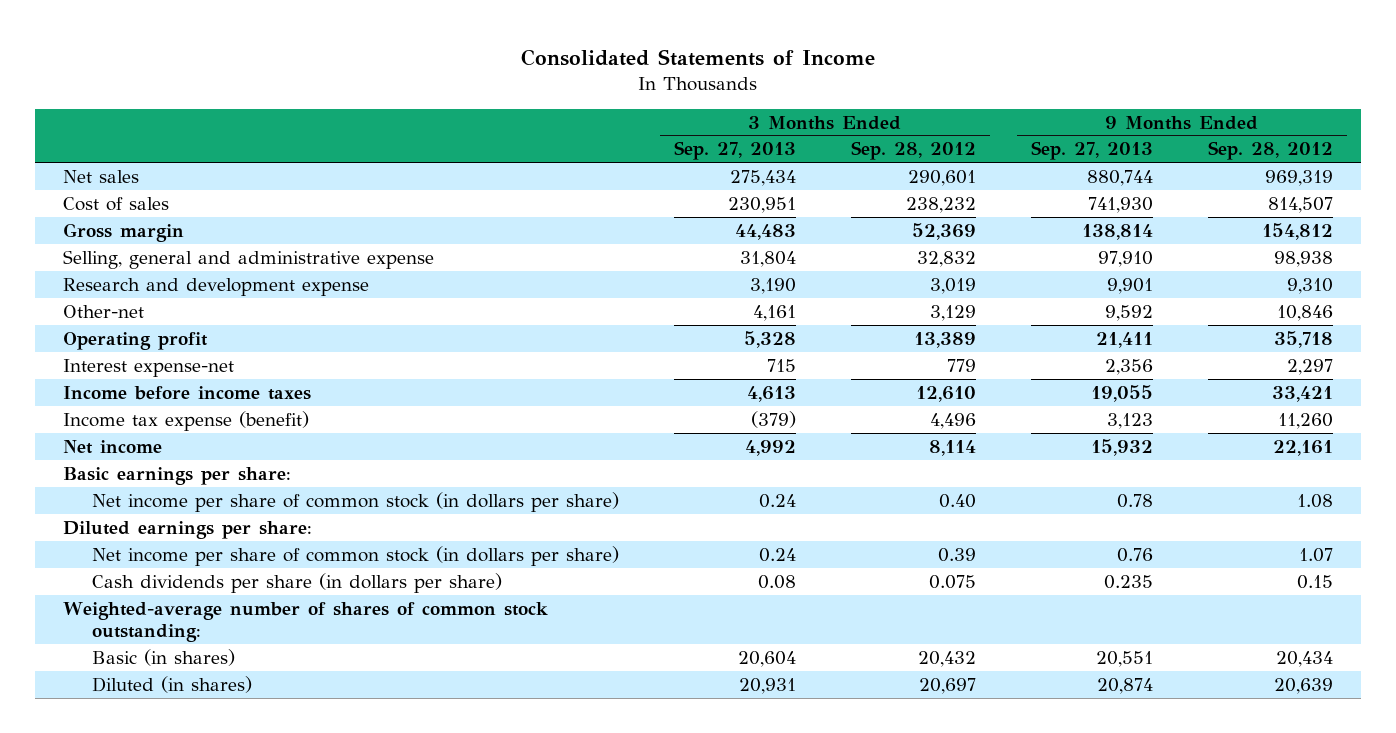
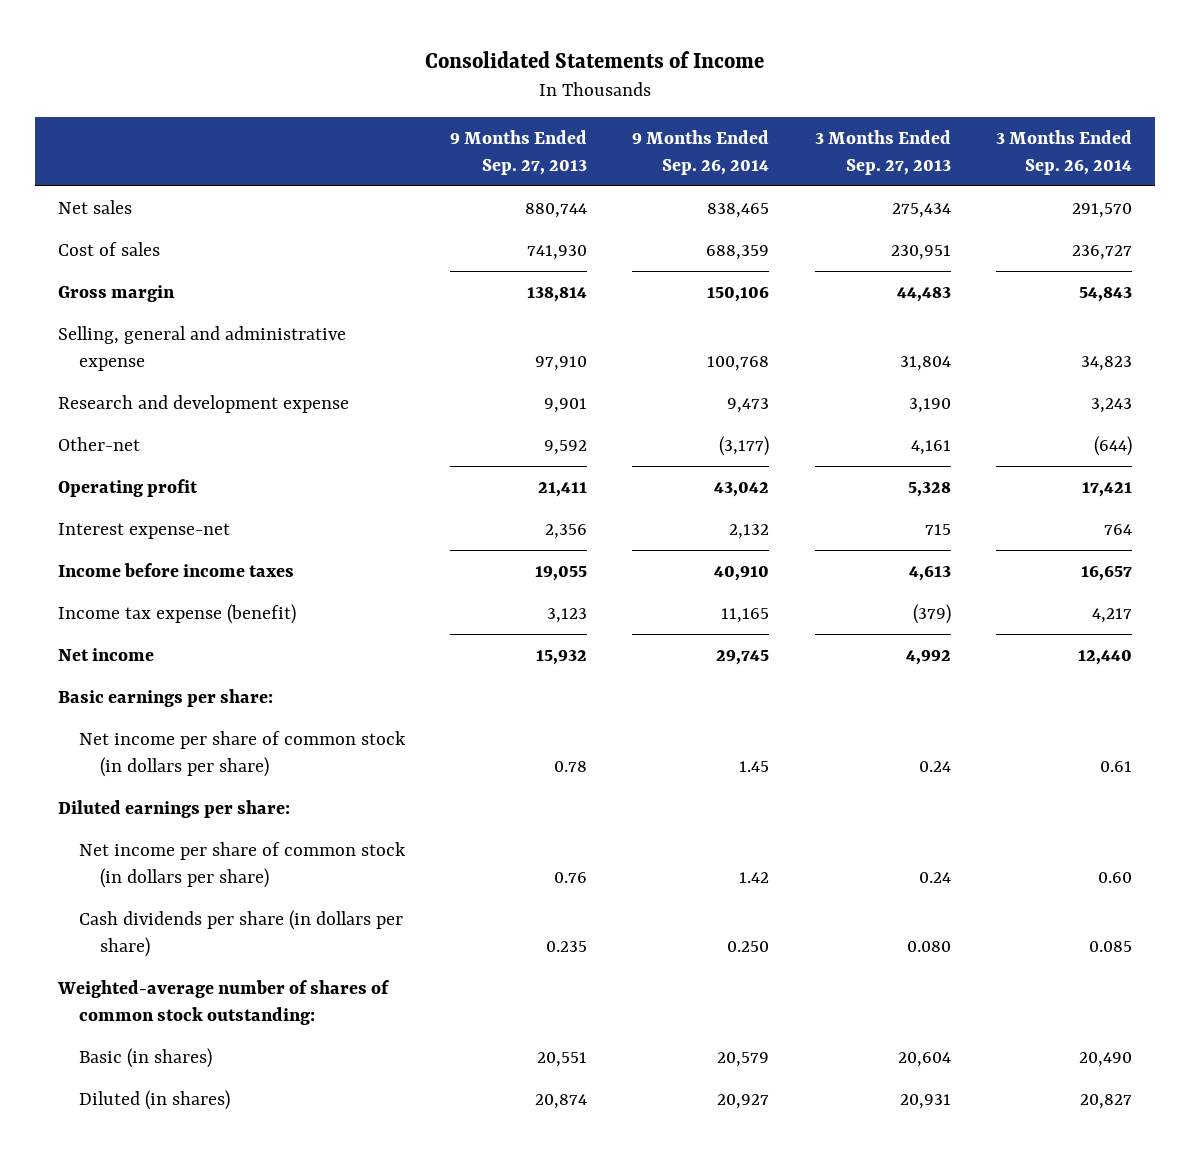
[851,141,977,161] Sep. 28, 2012 -> none
[1208,141,1334,161] Sep. 28, 2012 -> none
none -> [632,130,770,175] 9 Months Ended Sep. 26, 2014
none -> [996,130,1133,175] 3 Months Ended Sep. 26, 2014
[758,574,797,589] 0.08 -> [906,940,951,952] 0.080

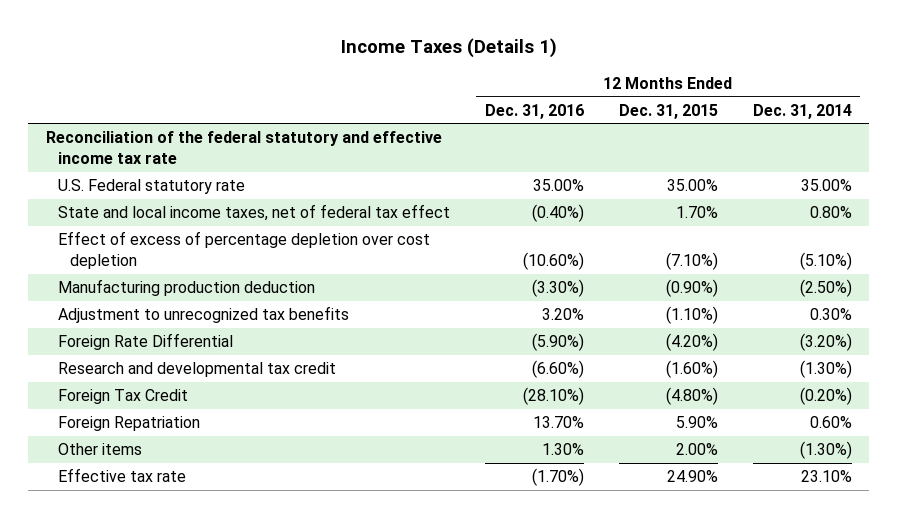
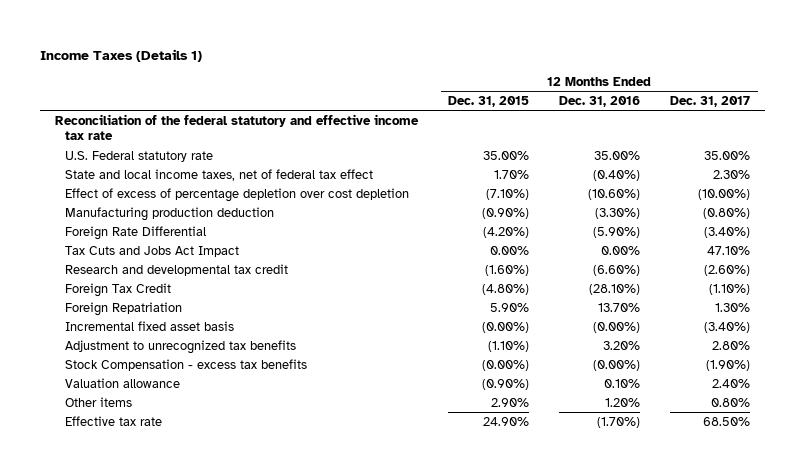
[752,103,852,119] Dec. 31, 2014 -> none
none -> [670,95,751,107] Dec. 31, 2017
none -> [65,245,240,257] Tax Cuts and Jobs Act Impact
none -> [65,320,235,331] Incremental fixed asset basis
[57,306,349,324] Adjustment to unrecognized tax benefits -> [65,339,297,354] Adjustment to unrecognized tax benefits
none -> [65,358,308,371] Stock Compensation - excess tax benefits
none -> [65,377,181,388] Valuation allowance
[541,443,584,456] 1.30% -> [605,397,641,407] 1.20%
[675,443,718,456] 2.00% -> [491,397,530,407] 2.90%

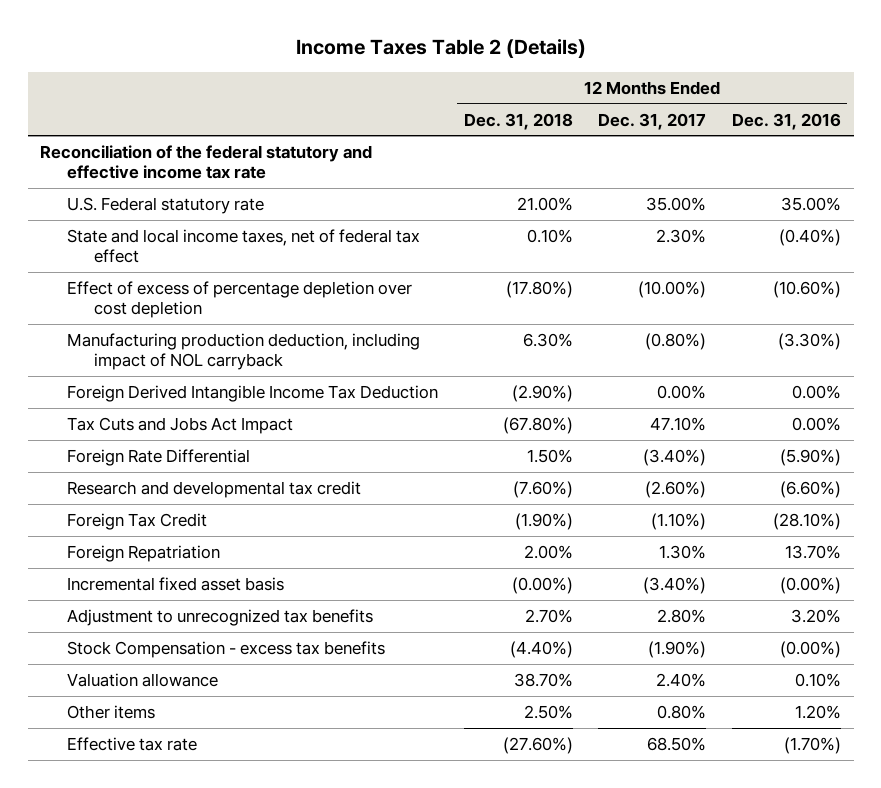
[40,48,203,62] Income Taxes (Details 1) -> [295,39,586,59] Income Taxes Table 2 (Details)
[448,95,530,107] Dec. 31, 2015 -> none
none -> [463,112,573,130] Dec. 31, 2018
[65,206,275,221] Manufacturing production deduction -> [67,333,421,371] Manufacturing production deduction, including impact of NOL carryback
none -> [67,385,439,403] Foreign Derived Intangible Income Tax Deduction
[65,225,207,240] Foreign Rate Differential -> [67,449,251,467] Foreign Rate Differential

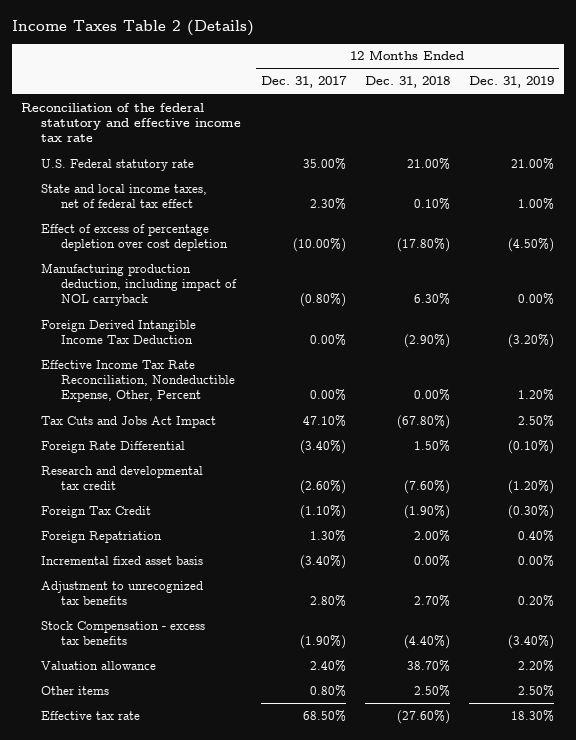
[731,112,841,130] Dec. 31, 2016 -> none
none -> [469,76,555,89] Dec. 31, 2019
none -> [41,359,236,403] Effective Income Tax Rate Reconciliation, Nondeductible Expense, Other, Percent
[511,577,573,595] (0.00%) -> [413,554,450,567] 0.00%

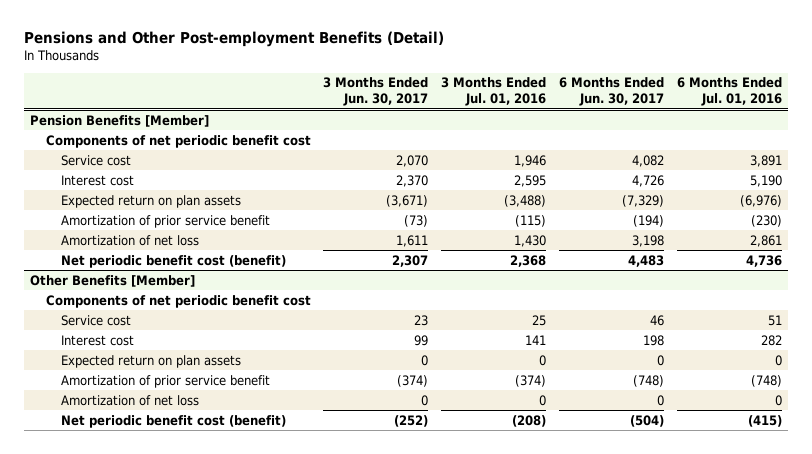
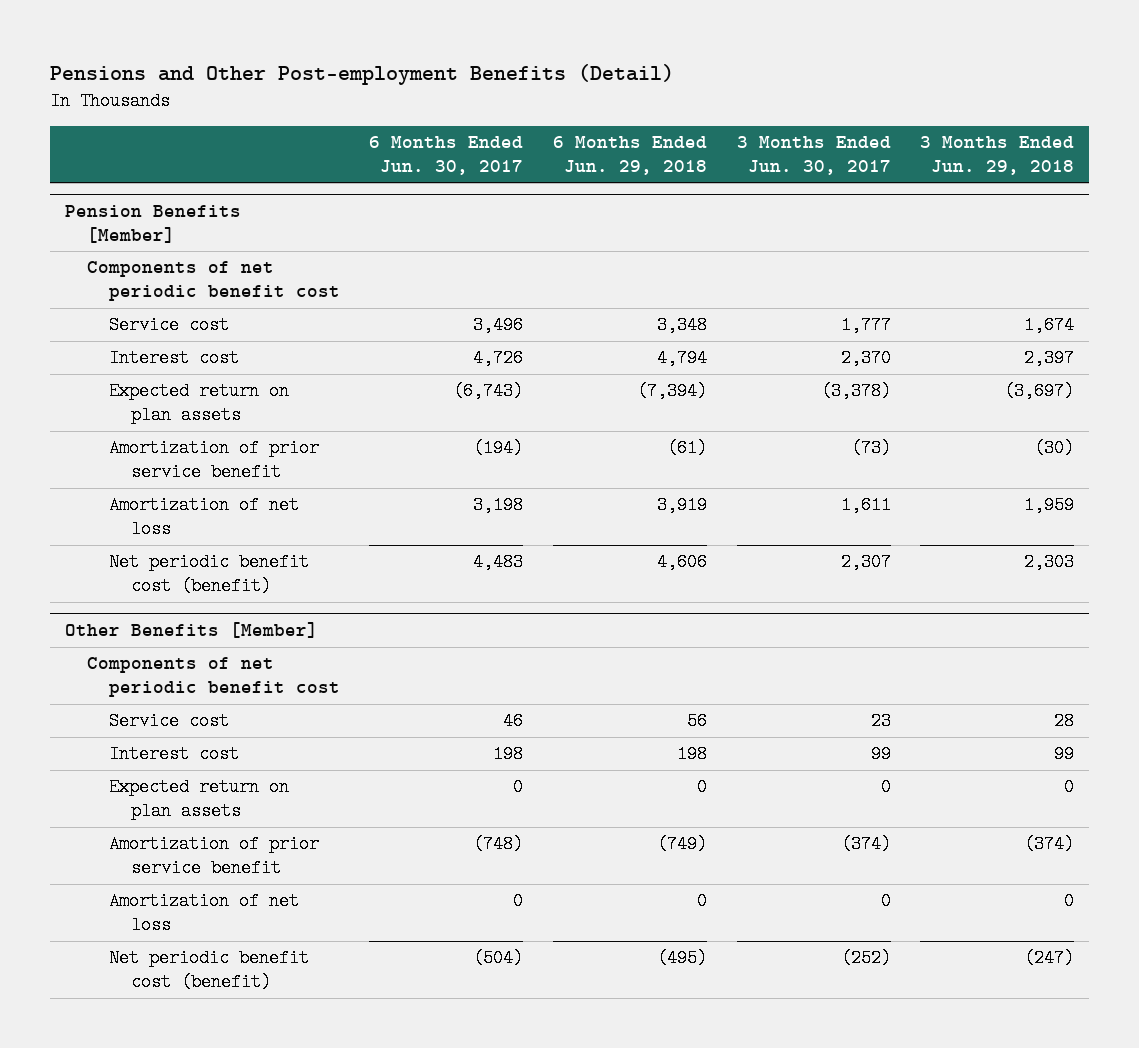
[441,77,547,107] 3 Months Ended Jul. 01, 2016 -> none
[676,77,782,107] 6 Months Ended Jul. 01, 2016 -> none
none -> [553,136,708,175] 6 Months Ended Jun. 29, 2018
none -> [920,136,1075,175] 3 Months Ended Jun. 29, 2018
[396,154,429,167] 2,070 -> [840,316,891,335] 1,777
[631,154,664,167] 4,082 -> [473,316,524,335] 3,496
[386,194,429,207] (3,671) -> [820,382,891,401] (3,378)
[621,194,664,207] (7,329) -> [453,382,524,401] (6,743)

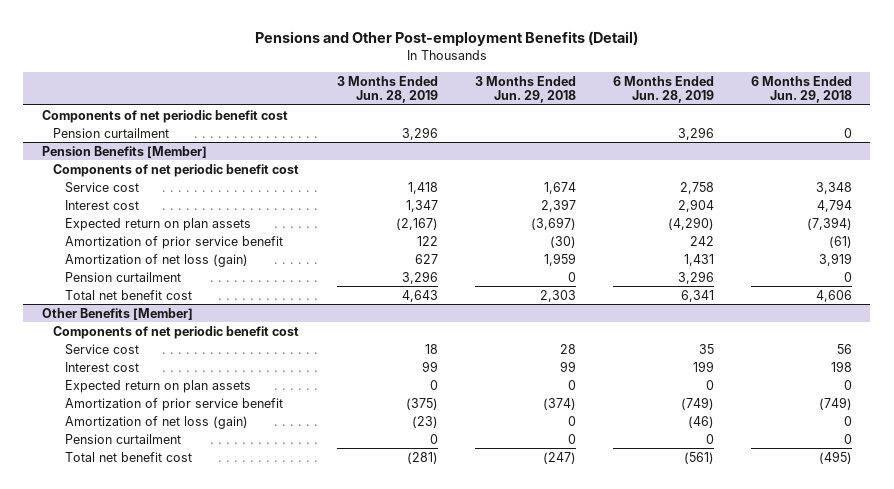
[369,136,524,175] 6 Months Ended Jun. 30, 2017 -> none
[736,136,891,175] 3 Months Ended Jun. 30, 2017 -> none
none -> [336,75,438,104] 3 Months Ended Jun. 28, 2019
none -> [612,75,714,104] 6 Months Ended Jun. 28, 2019
none -> [41,109,288,123] Components of net periodic benefit cost
none -> [53,127,170,138] Pension curtailment
[108,496,299,539] Amortization of net loss -> [64,253,248,267] Amortization of net loss (gain)
none -> [64,271,181,282] Pension curtailment
[108,553,309,596] Net periodic benefit cost (benefit) -> [64,289,192,300] Total net benefit cost
[108,892,299,935] Amortization of net loss -> [64,415,248,429] Amortization of net loss (gain)
none -> [64,433,181,444] Pension curtailment
[108,949,309,992] Net periodic benefit cost (benefit) -> [64,451,192,462] Total net benefit cost

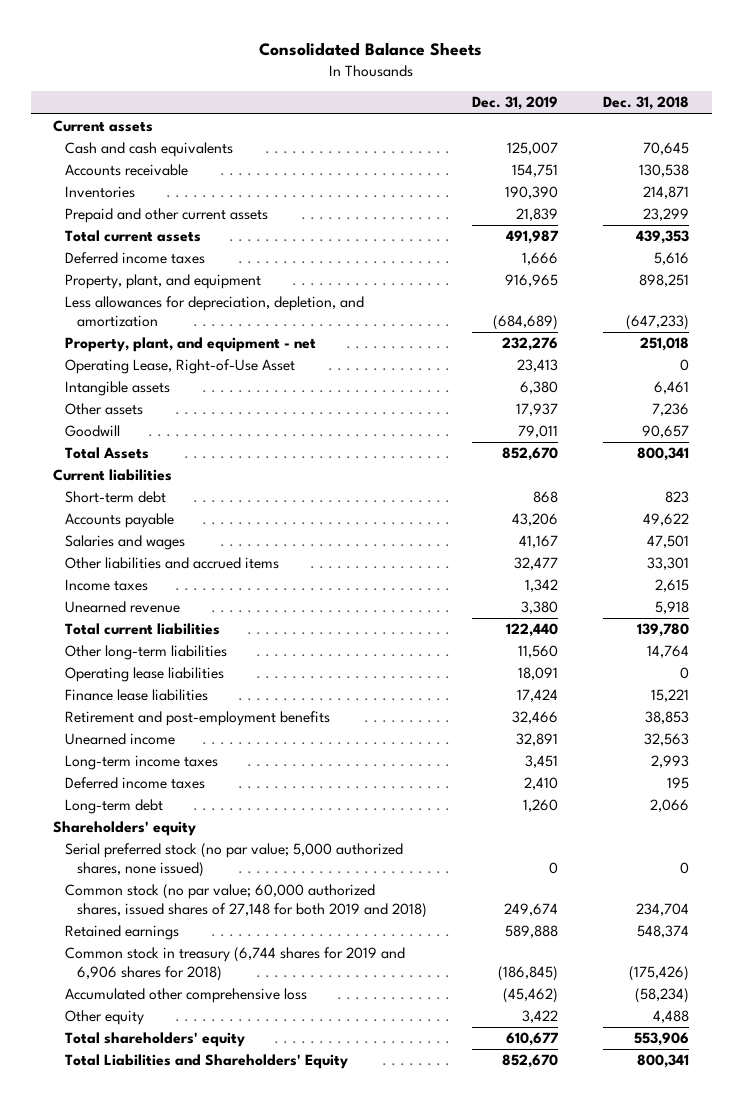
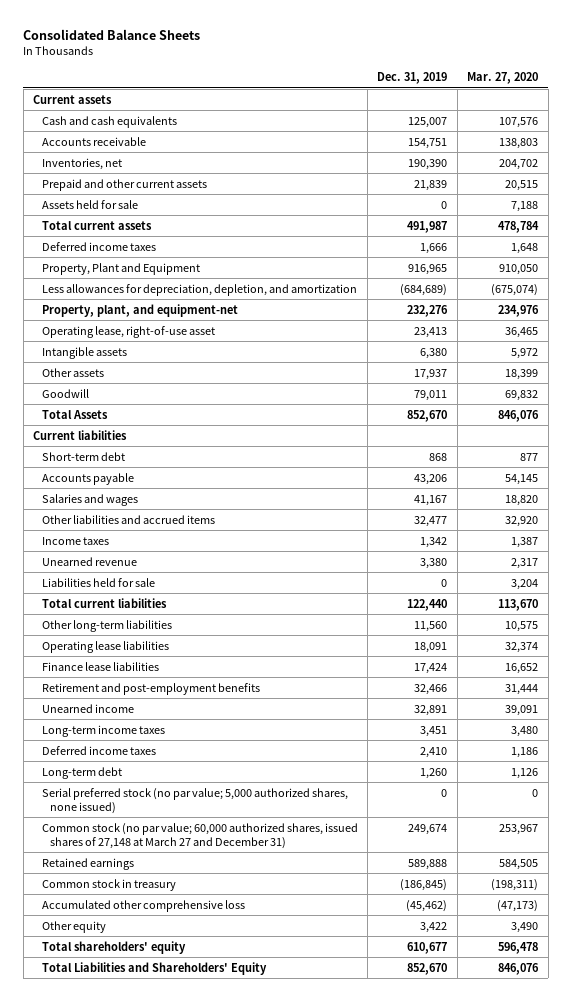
[603,96,690,111] Dec. 31, 2018 -> none
none -> [467,72,539,85] Mar. 27, 2020
[65,186,136,199] Inventories -> [41,157,122,170] Inventories, net
none -> [41,199,138,209] Assets held for sale
[65,274,262,290] Property, plant, and equipment -> [41,262,200,275] Property, Plant and Equipment
[65,337,317,353] Property, plant, and equipment - net -> [41,303,238,317] Property, plant, and equipment-net
[65,359,296,375] Operating Lease, Right-of-Use Asset -> [41,325,215,338] Operating lease, right-of-use asset
none -> [41,577,155,587] Liabilities held for sale
[53,821,197,837] Shareholders' equity -> none
[65,884,428,918] Common stock (no par value; 60,000 authorized shares, issued shares of 27,148 for both 2019 and 2018) -> [41,822,358,849] Common stock (no par value; 60,000 authorized shares, issued shares of 27,148 at March 27 and December 31)
[65,947,406,981] Common stock in treasury (6,744 shares for 2019 and 6,906 shares for 2018) -> [41,878,176,891] Common stock in treasury

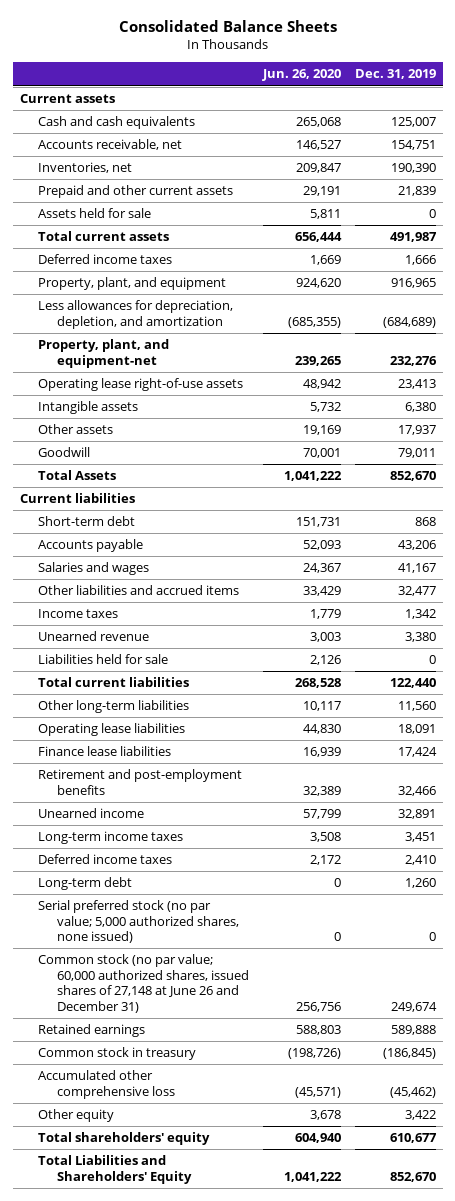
[467,72,539,85] Mar. 27, 2020 -> none
none -> [261,69,341,82] Jun. 26, 2020
[41,136,146,146] Accounts receivable -> [38,139,183,151] Accounts receivable, net
[41,262,200,275] Property, Plant and Equipment -> [38,277,227,291] Property, plant, and equipment
[41,325,215,338] Operating lease, right-of-use asset -> [38,378,244,392] Operating lease right-of-use assets
[41,822,358,849] Common stock (no par value; 60,000 authorized shares, issued shares of 27,148 at March 27 and December 31) -> [38,954,249,1013] Common stock (no par value; 60,000 authorized shares, issued shares of 27,148 at June 26 and December 31)

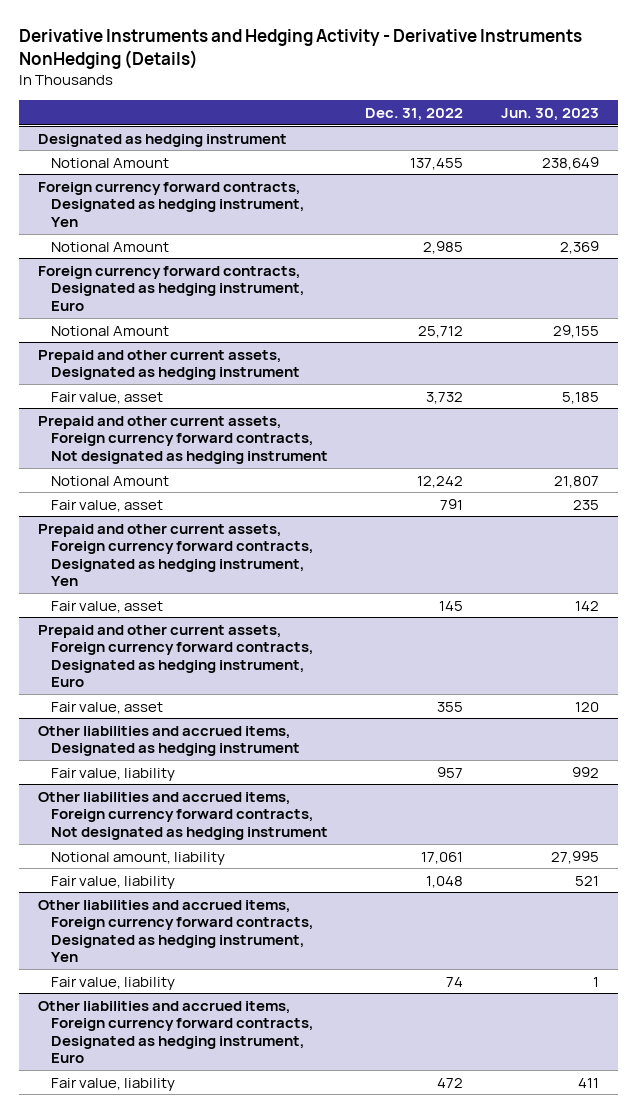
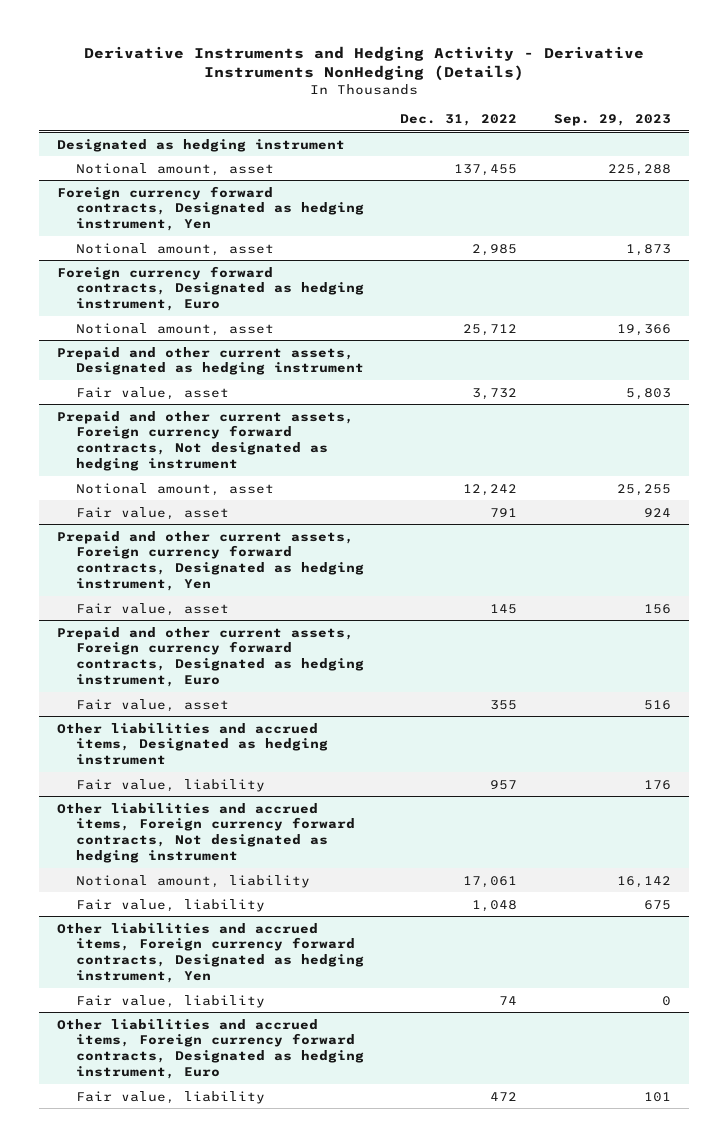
[500,107,599,121] Jun. 30, 2023 -> none
none -> [553,113,671,126] Sep. 29, 2023
[50,157,169,168] Notional Amount -> [76,162,275,176] Notional amount, asset
[50,241,169,252] Notional Amount -> [76,242,275,256] Notional amount, asset
[50,325,169,336] Notional Amount -> [76,322,275,336] Notional amount, asset
[50,475,169,486] Notional Amount -> [76,482,275,496] Notional amount, asset

